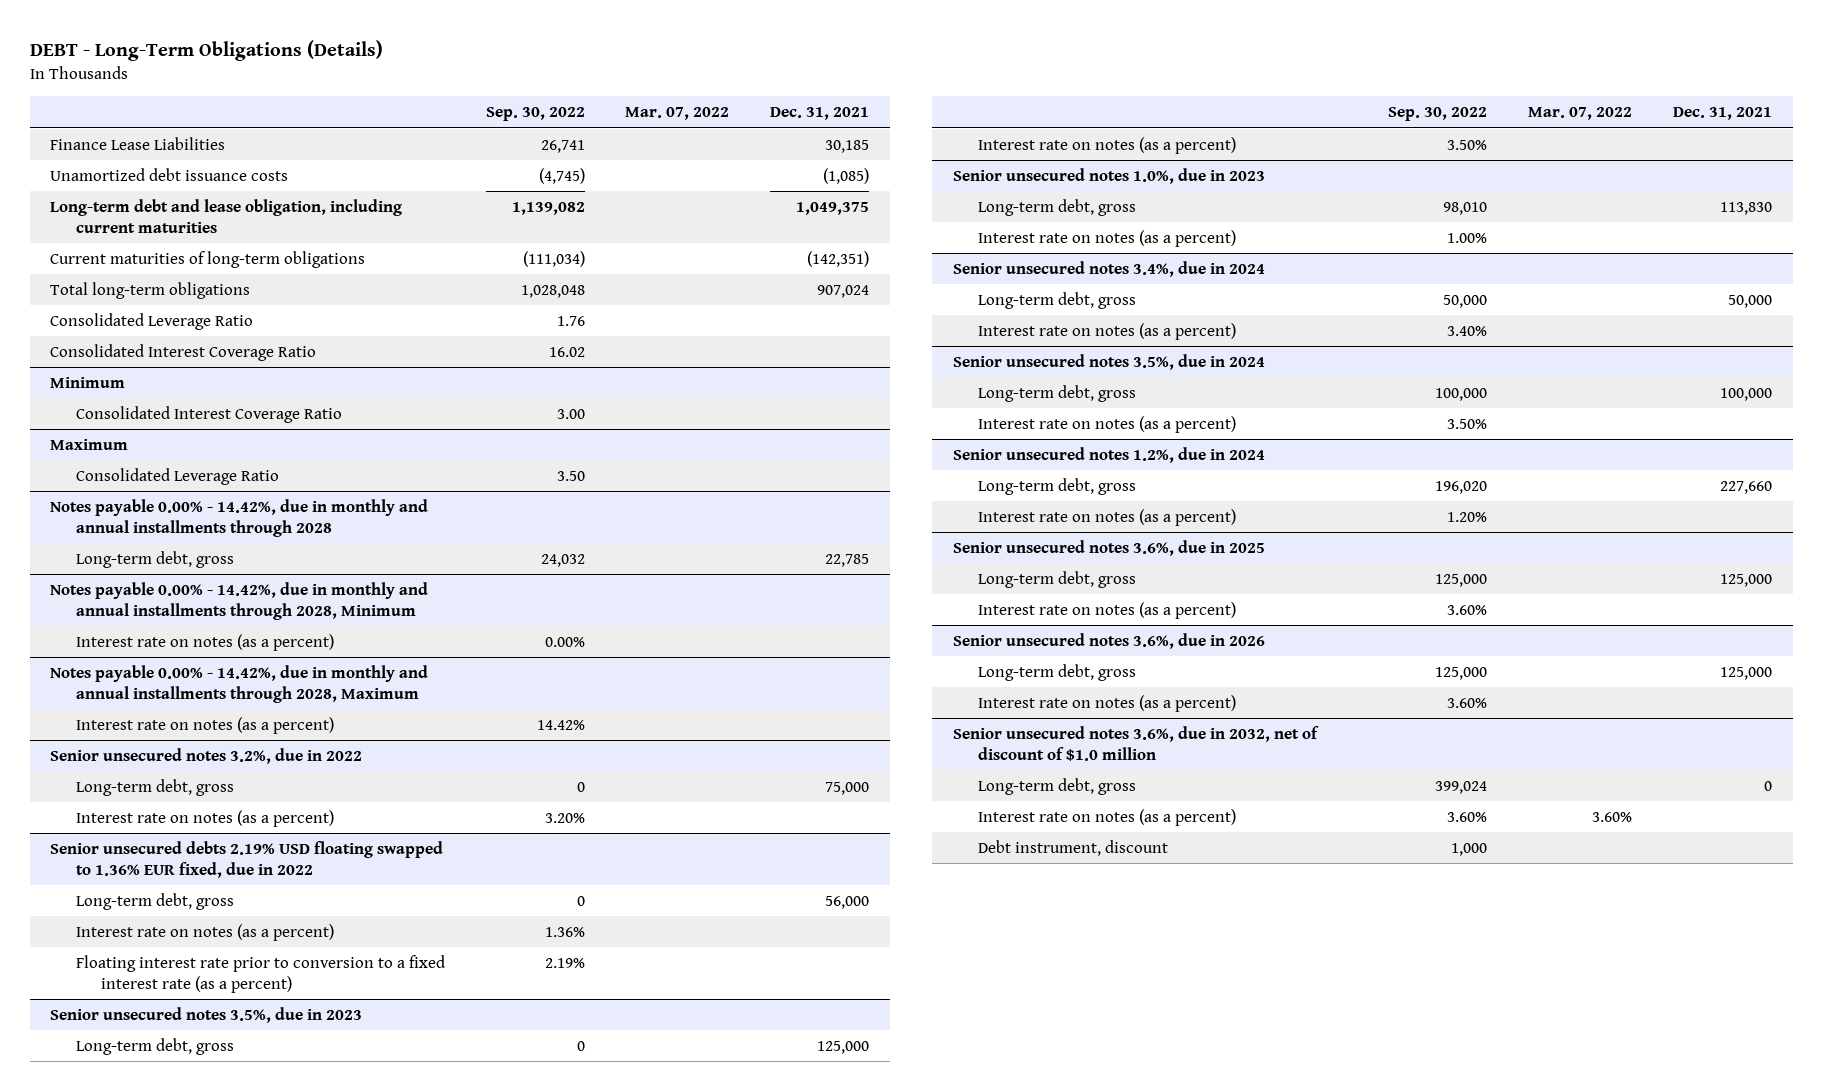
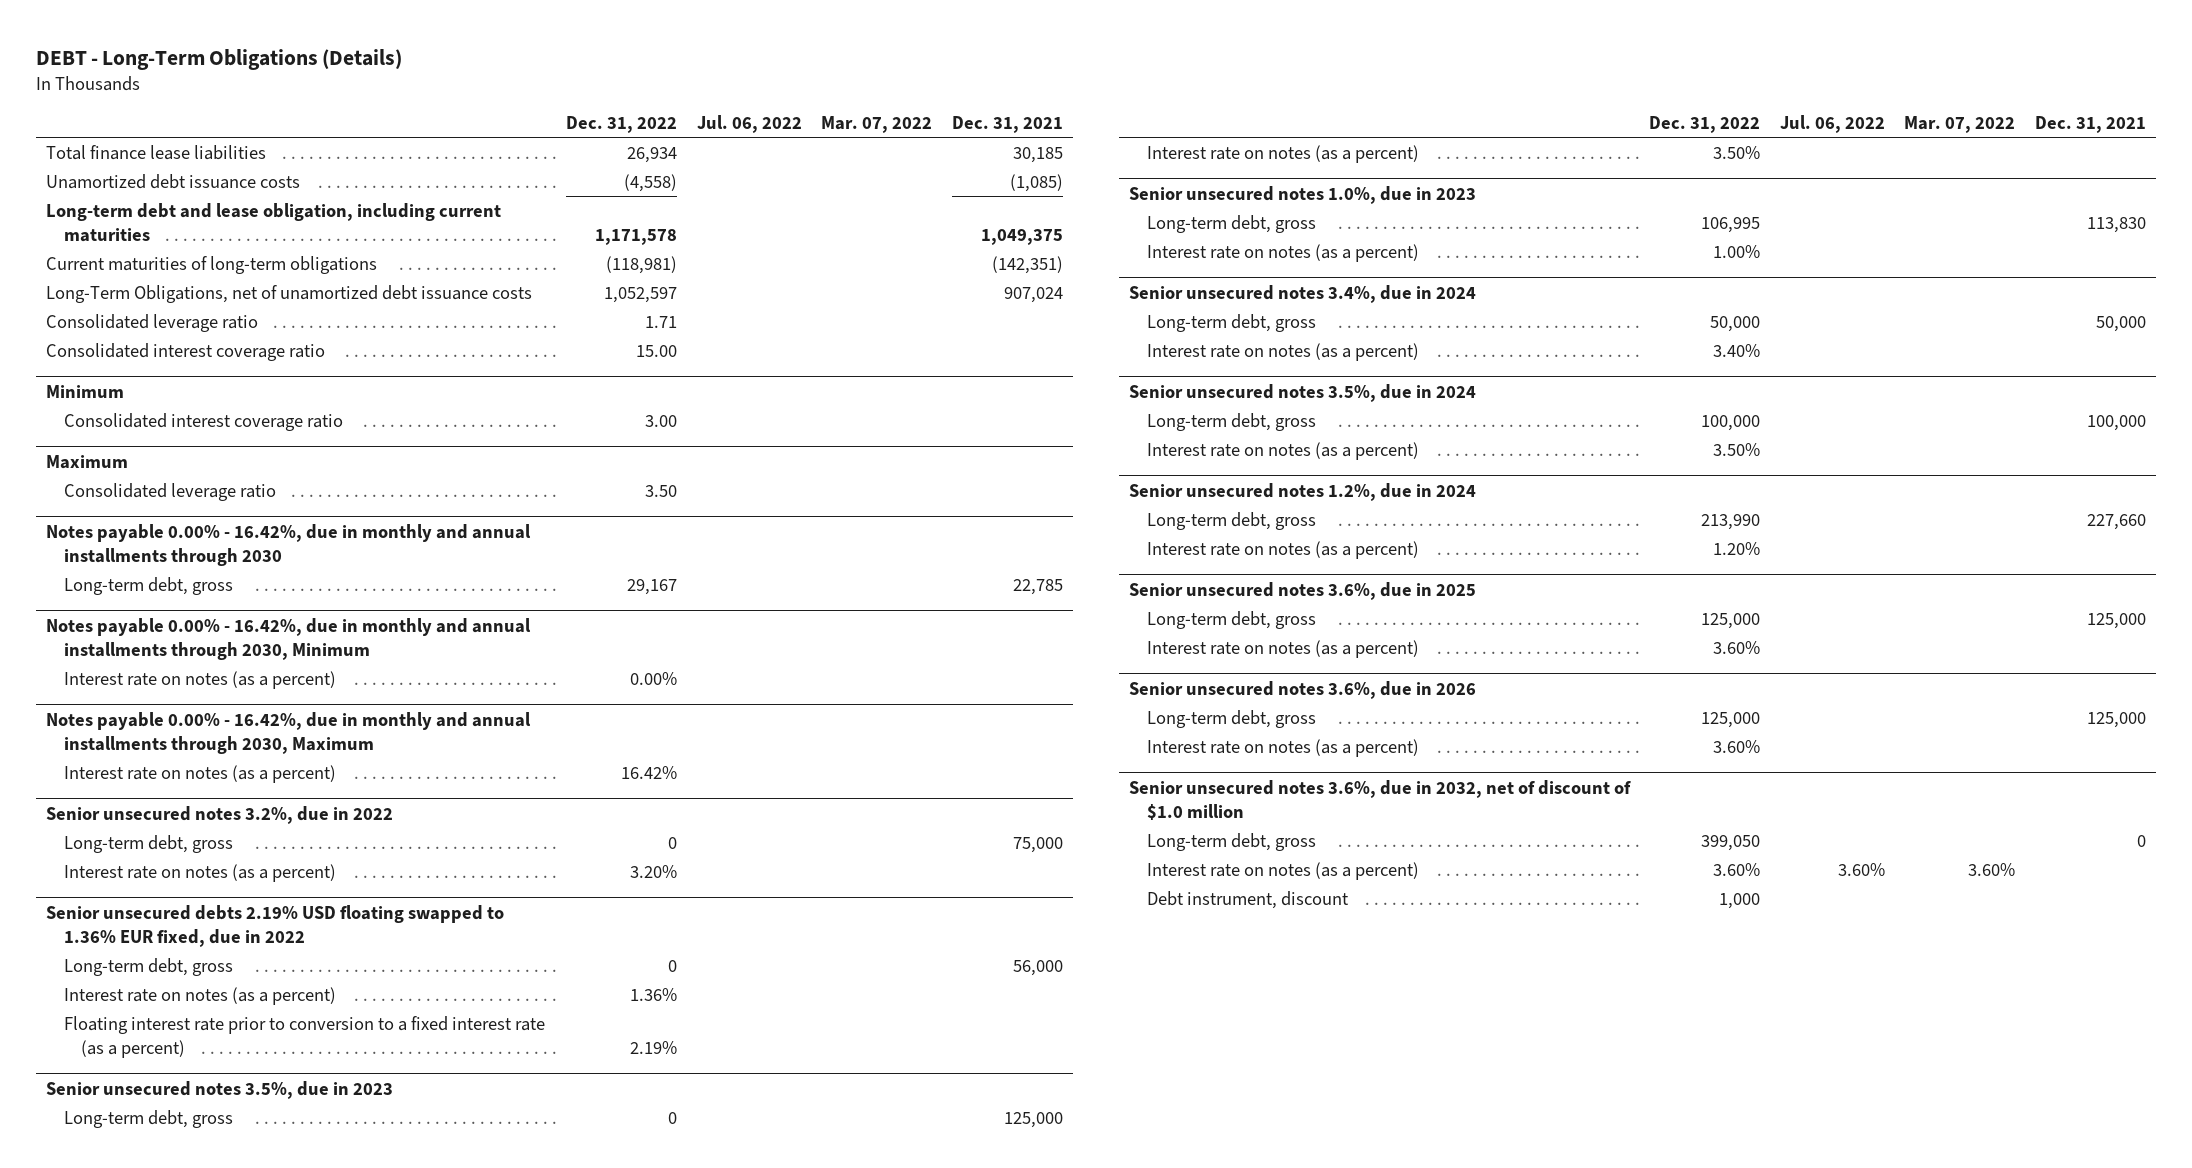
[485,107,585,122] Sep. 30, 2022 -> none
none -> [566,115,678,133] Dec. 31, 2022
none -> [696,114,802,133] Jul. 06, 2022
[50,137,226,151] Finance Lease Liabilities -> [45,144,266,160] Total finance lease liabilities
[50,282,251,300] Total long-term obligations -> [45,284,532,303] Long-Term Obligations, net of unamortized debt issuance costs
[50,313,254,331] Consolidated Leverage Ratio -> [45,313,258,332] Consolidated leverage ratio
[50,344,317,362] Consolidated Interest Coverage Ratio -> [45,342,325,361] Consolidated interest coverage ratio
[75,406,342,424] Consolidated Interest Coverage Ratio -> [63,412,343,431] Consolidated interest coverage ratio
[75,468,279,486] Consolidated Leverage Ratio -> [63,482,276,501] Consolidated leverage ratio
[50,499,429,537] Notes payable 0.00% - 14.42%, due in monthly and annual installments through 2028 -> [45,523,531,566] Notes payable 0.00% - 16.42%, due in monthly and annual installments through 2030
[50,582,429,620] Notes payable 0.00% - 14.42%, due in monthly and annual installments through 2028, Minimum -> [45,617,531,660] Notes payable 0.00% - 16.42%, due in monthly and annual installments through 2030, Minimum
[50,665,429,703] Notes payable 0.00% - 14.42%, due in monthly and annual installments through 2028, Maximum -> [45,711,531,754] Notes payable 0.00% - 16.42%, due in monthly and annual installments through 2030, Maximum

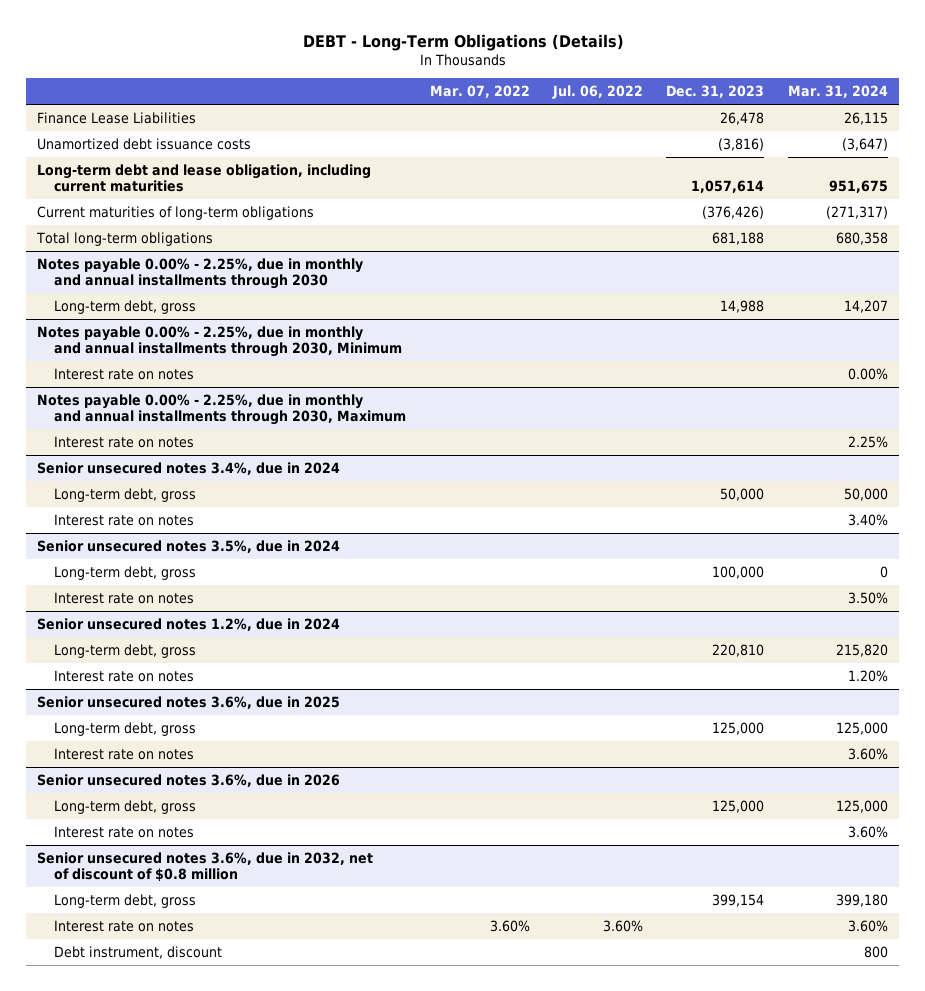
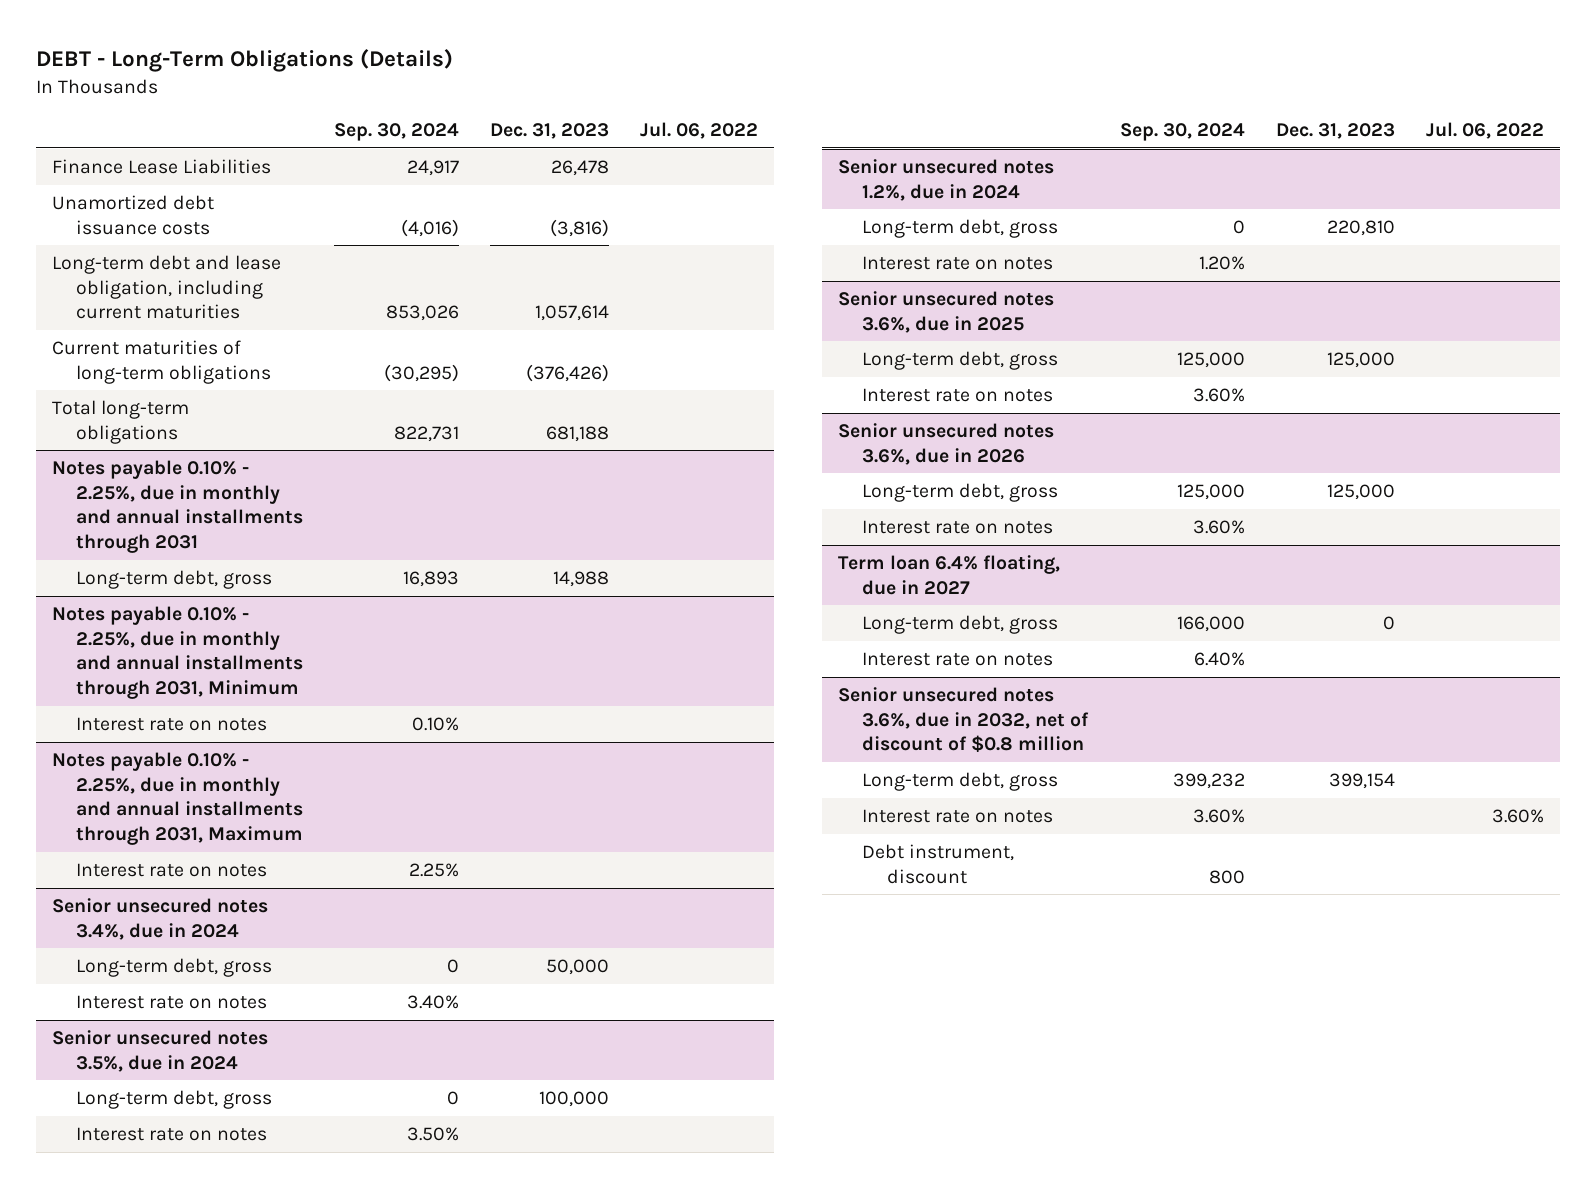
[429,85,530,99] Mar. 07, 2022 -> none
[787,85,888,99] Mar. 31, 2024 -> none
none -> [334,123,460,142] Sep. 30, 2024
[37,257,364,290] Notes payable 0.00% - 2.25%, due in monthly and annual installments through 2030 -> [51,459,304,554] Notes payable 0.10% - 2.25%, due in monthly and annual installments through 2031
[37,325,403,358] Notes payable 0.00% - 2.25%, due in monthly and annual installments through 2030, Minimum -> [51,605,304,700] Notes payable 0.10% - 2.25%, due in monthly and annual installments through 2031, Minimum
[37,393,407,426] Notes payable 0.00% - 2.25%, due in monthly and annual installments through 2030, Maximum -> [51,751,304,846] Notes payable 0.10% - 2.25%, due in monthly and annual installments through 2031, Maximum
none -> [837,554,1060,595] Term loan 6.4% floating, due in 2027
none -> [862,614,1059,634] Long-term debt, gross
none -> [862,651,1054,666] Interest rate on notes

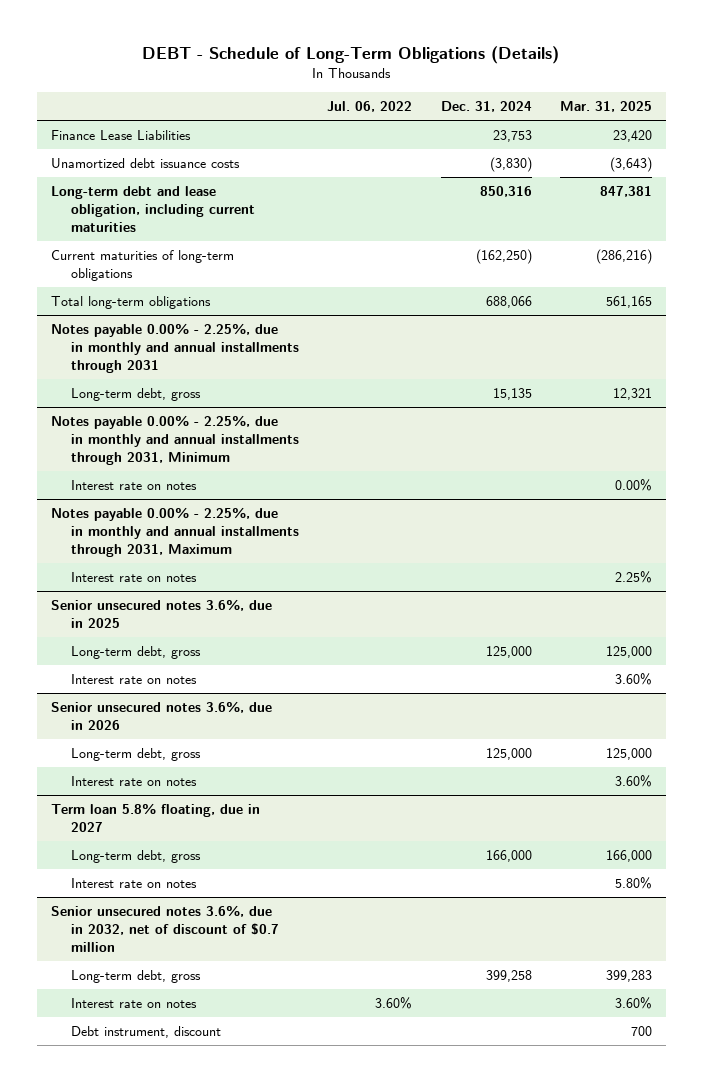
[36,49,454,73] DEBT - Long-Term Obligations (Details) -> [142,45,560,64] DEBT - Schedule of Long-Term Obligations (Details)
[334,123,460,142] Sep. 30, 2024 -> none
[490,123,610,140] Dec. 31, 2023 -> none
none -> [440,101,532,113] Dec. 31, 2024
none -> [559,101,652,113] Mar. 31, 2025
[51,459,304,554] Notes payable 0.10% - 2.25%, due in monthly and annual installments through 2031 -> [50,322,300,374] Notes payable 0.00% - 2.25%, due in monthly and annual installments through 2031
[51,605,304,700] Notes payable 0.10% - 2.25%, due in monthly and annual installments through 2031, Minimum -> [50,414,300,466] Notes payable 0.00% - 2.25%, due in monthly and annual installments through 2031, Minimum
[51,751,304,846] Notes payable 0.10% - 2.25%, due in monthly and annual installments through 2031, Maximum -> [50,506,300,558] Notes payable 0.00% - 2.25%, due in monthly and annual installments through 2031, Maximum
[51,897,268,940] Senior unsecured notes 3.4%, due in 2024 -> none
[76,957,273,977] Long-term debt, gross -> none
[76,994,268,1009] Interest rate on notes -> none
[51,1029,268,1072] Senior unsecured notes 3.5%, due in 2024 -> none
[76,1089,273,1109] Long-term debt, gross -> none
[76,1126,268,1141] Interest rate on notes -> none
[837,158,1054,201] Senior unsecured notes 1.2%, due in 2024 -> none
[862,218,1059,238] Long-term debt, gross -> none
[862,255,1054,270] Interest rate on notes -> none
[837,554,1060,595] Term loan 6.4% floating, due in 2027 -> none
[862,614,1059,634] Long-term debt, gross -> none
[862,651,1054,666] Interest rate on notes -> none
none -> [50,802,260,833] Term loan 5.8% floating, due in 2027
none -> [71,849,202,863] Long-term debt, gross
none -> [71,877,198,888] Interest rate on notes
[837,686,1090,753] Senior unsecured notes 3.6%, due in 2032, net of discount of $0.8 million -> [50,904,280,953] Senior unsecured notes 3.6%, due in 2032, net of discount of $0.7 million

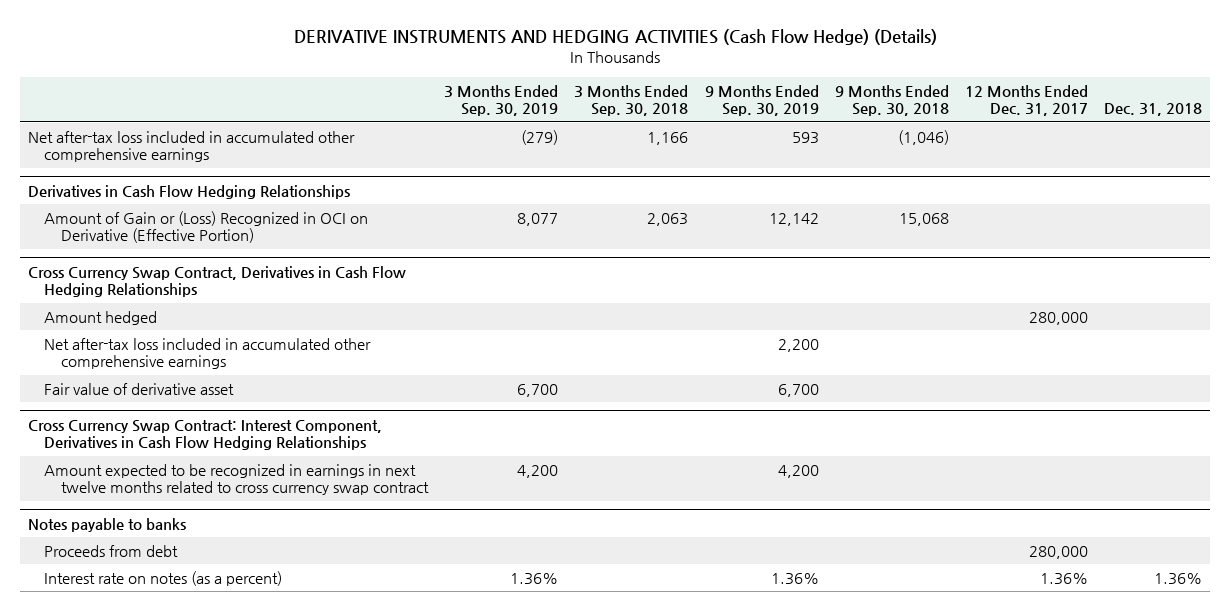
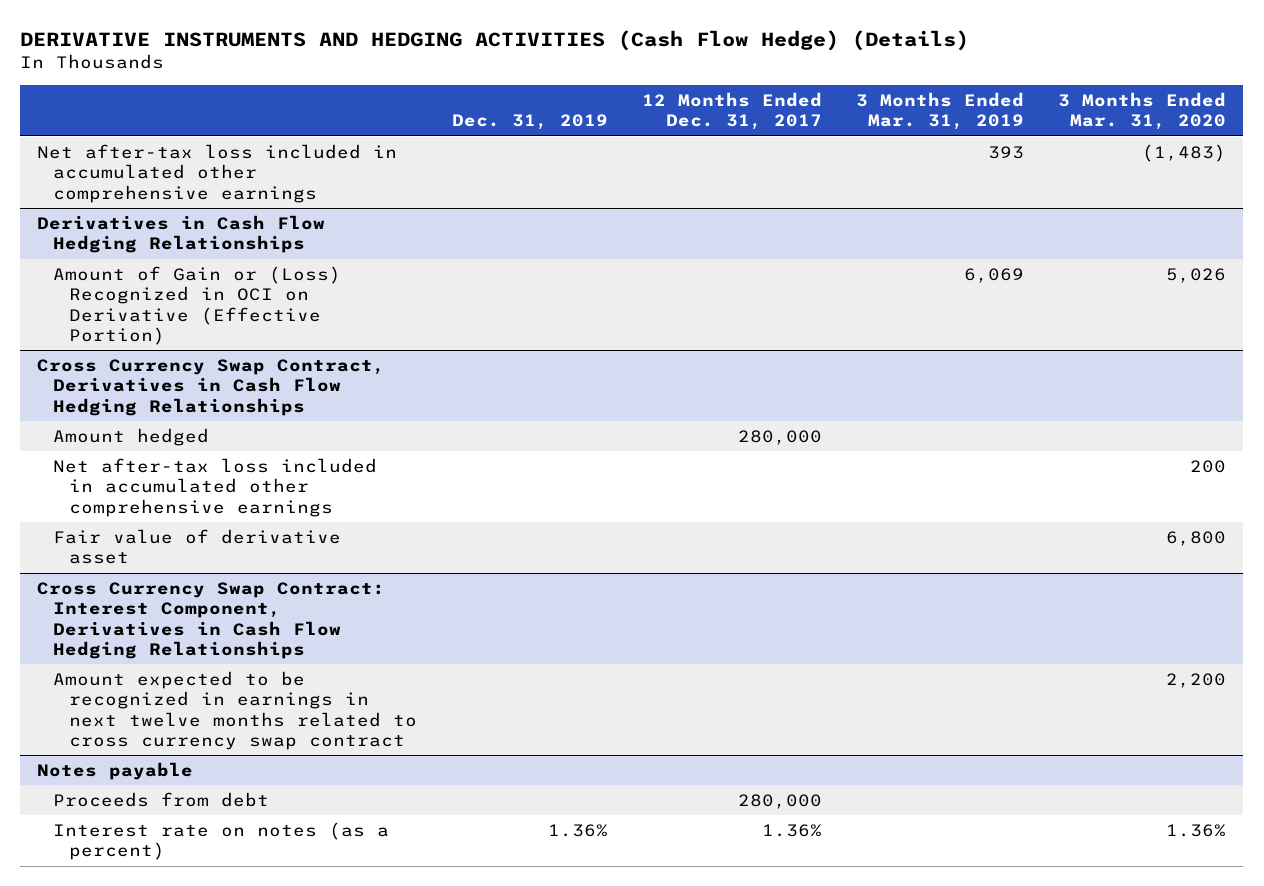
[444,84,559,117] 3 Months Ended Sep. 30, 2019 -> none
[574,84,689,117] 3 Months Ended Sep. 30, 2018 -> none
[704,84,819,117] 9 Months Ended Sep. 30, 2019 -> none
[834,84,949,117] 9 Months Ended Sep. 30, 2018 -> none
[1104,103,1203,117] Dec. 31, 2018 -> none
none -> [451,114,608,131] Dec. 31, 2019
none -> [855,91,1024,131] 3 Months Ended Mar. 31, 2019
none -> [1058,91,1227,131] 3 Months Ended Mar. 31, 2020
[27,517,186,532] Notes payable to banks -> [37,762,194,781] Notes payable

